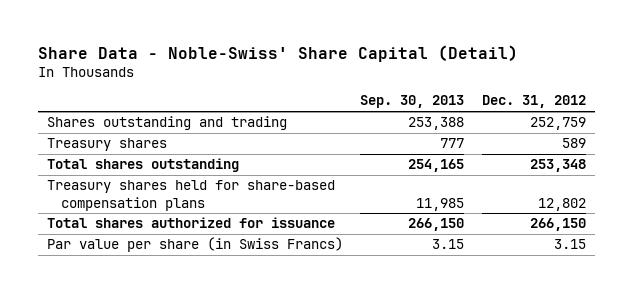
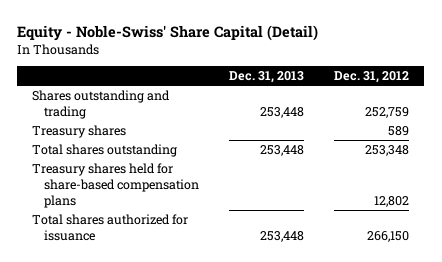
[37,44,518,62] Share Data - Noble-Swiss' Share Capital (Detail) -> [17,24,319,41] Equity - Noble-Swiss' Share Capital (Detail)
[360,95,465,109] Sep. 30, 2013 -> none
none -> [229,71,305,84] Dec. 31, 2013
[46,237,343,253] Par value per share (in Swiss Francs) -> none

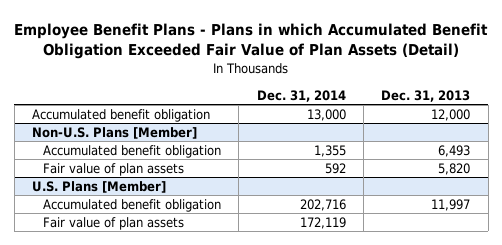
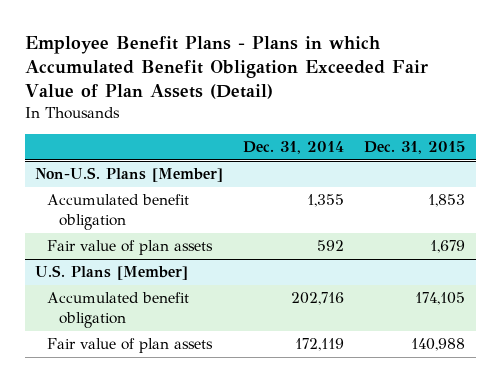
[381,89,471,102] Dec. 31, 2013 -> none
none -> [364,141,466,155] Dec. 31, 2015
[32,109,211,123] Accumulated benefit obligation -> none

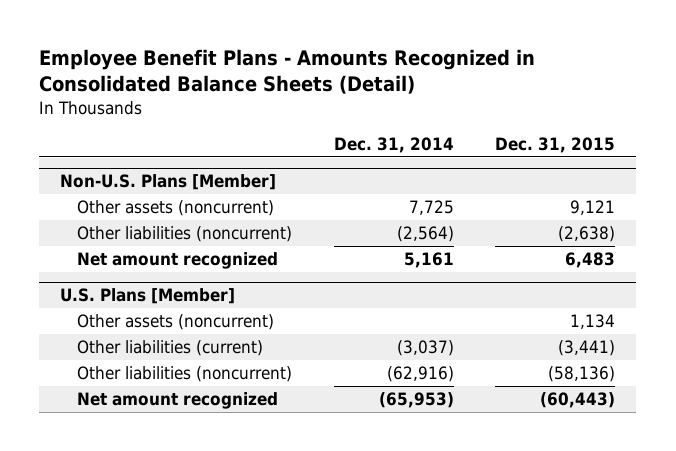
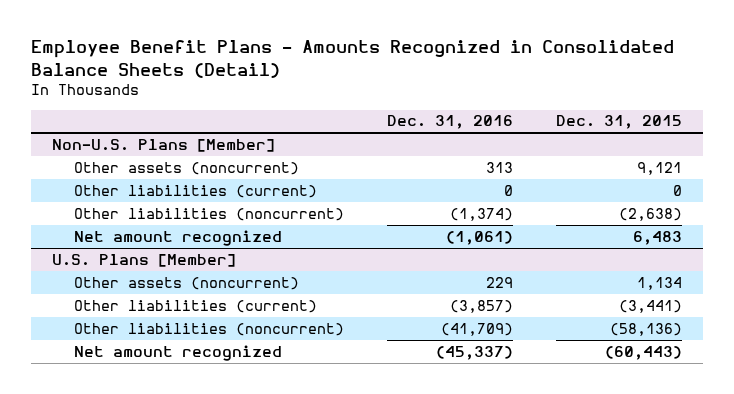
[333,136,454,153] Dec. 31, 2014 -> none
none -> [386,115,513,130] Dec. 31, 2016
none -> [73,184,317,198] Other liabilities (current)

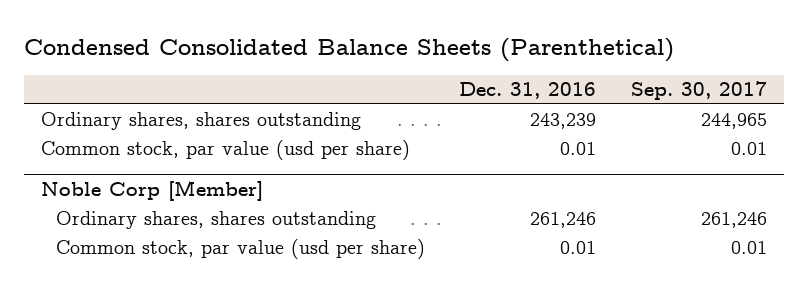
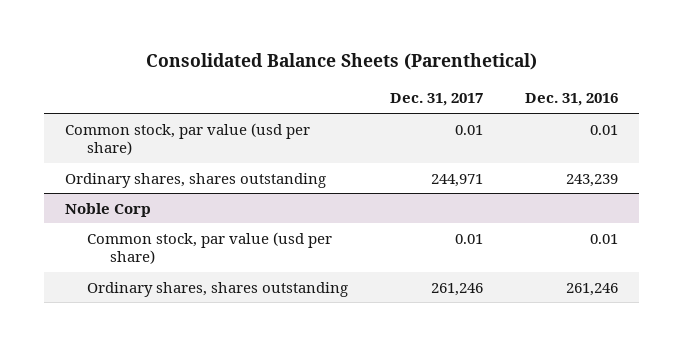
[23,37,674,62] Condensed Consolidated Balance Sheets (Parenthetical) -> [145,53,537,71] Consolidated Balance Sheets (Parenthetical)
[630,81,767,101] Sep. 30, 2017 -> none
none -> [390,93,484,107] Dec. 31, 2017
none -> [64,122,310,156] Common stock, par value (usd per share)
none -> [64,202,151,217] Noble Corp
[41,180,264,202] Noble Corp [Member] -> none
[55,239,425,260] Common stock, par value (usd per share) -> none

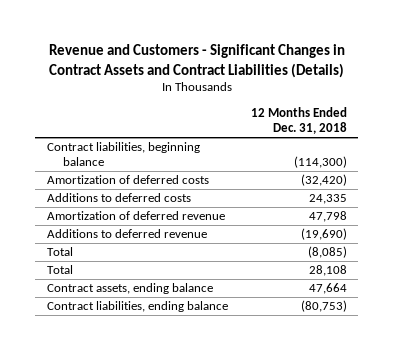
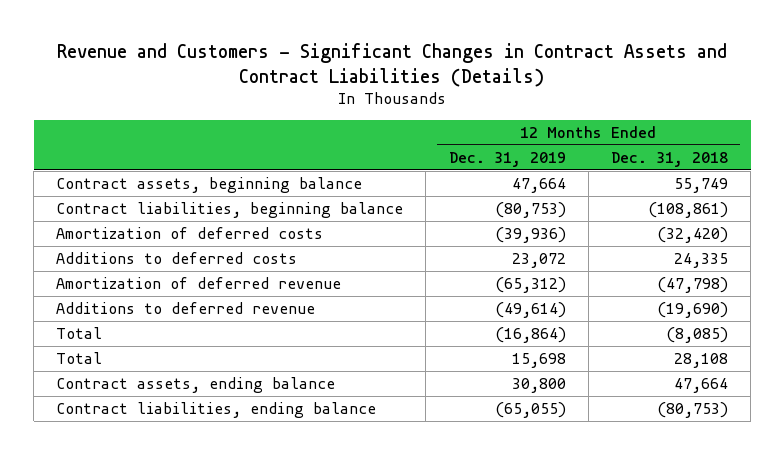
none -> [448,151,566,167] Dec. 31, 2019
none -> [56,176,363,193] Contract assets, beginning balance
[293,155,347,168] (114,300) -> [648,201,729,218] (108,861)
[308,211,347,223] 47,798 -> [657,276,729,293] (47,798)

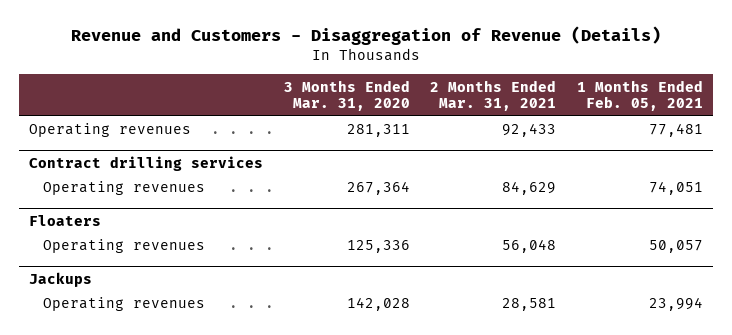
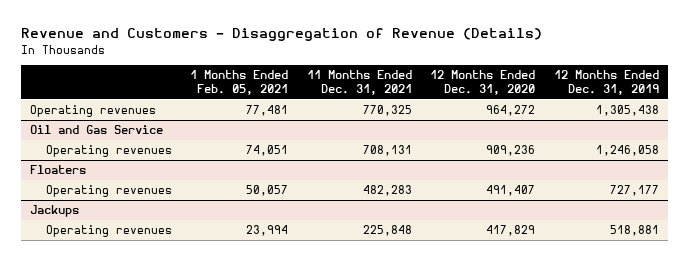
[283,79,410,112] 3 Months Ended Mar. 31, 2020 -> none
[430,79,557,112] 2 Months Ended Mar. 31, 2021 -> none
none -> [306,69,412,96] 11 Months Ended Dec. 31, 2021
none -> [430,69,536,96] 12 Months Ended Dec. 31, 2020
none -> [553,69,659,96] 12 Months Ended Dec. 31, 2019
[29,155,264,171] Contract drilling services -> [30,125,164,135] Oil and Gas Service

